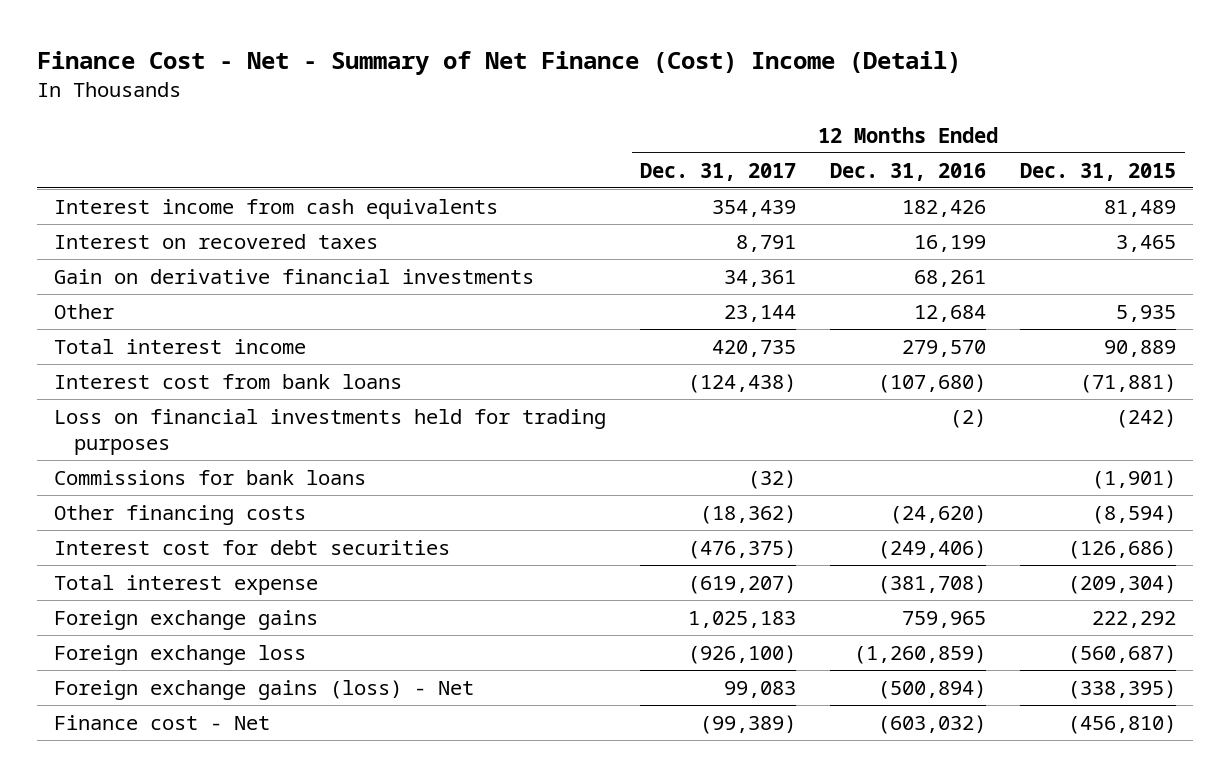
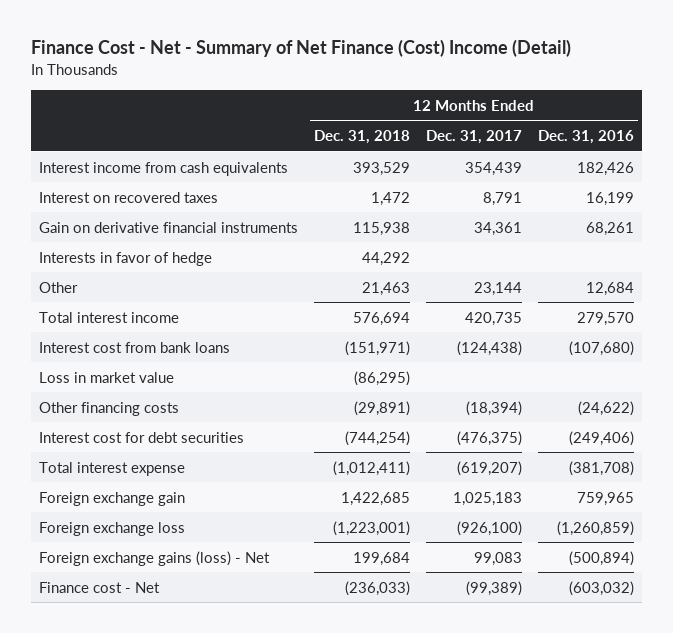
[1020,162,1177,181] Dec. 31, 2015 -> none
none -> [313,129,410,144] Dec. 31, 2018
[54,268,535,284] Gain on derivative financial investments -> [38,221,298,233] Gain on derivative financial instruments
none -> [38,251,212,266] Interests in favor of hedge
[54,408,607,456] Loss on financial investments held for trading purposes -> none
[54,469,367,485] Commissions for bank loans -> none
none -> [38,371,174,383] Loss in market value
[700,504,797,524] (18,362) -> [465,400,522,416] (18,394)
[890,504,987,524] (24,620) -> [577,400,634,416] (24,622)
[54,609,319,630] Foreign exchange gains -> [38,491,185,506] Foreign exchange gain

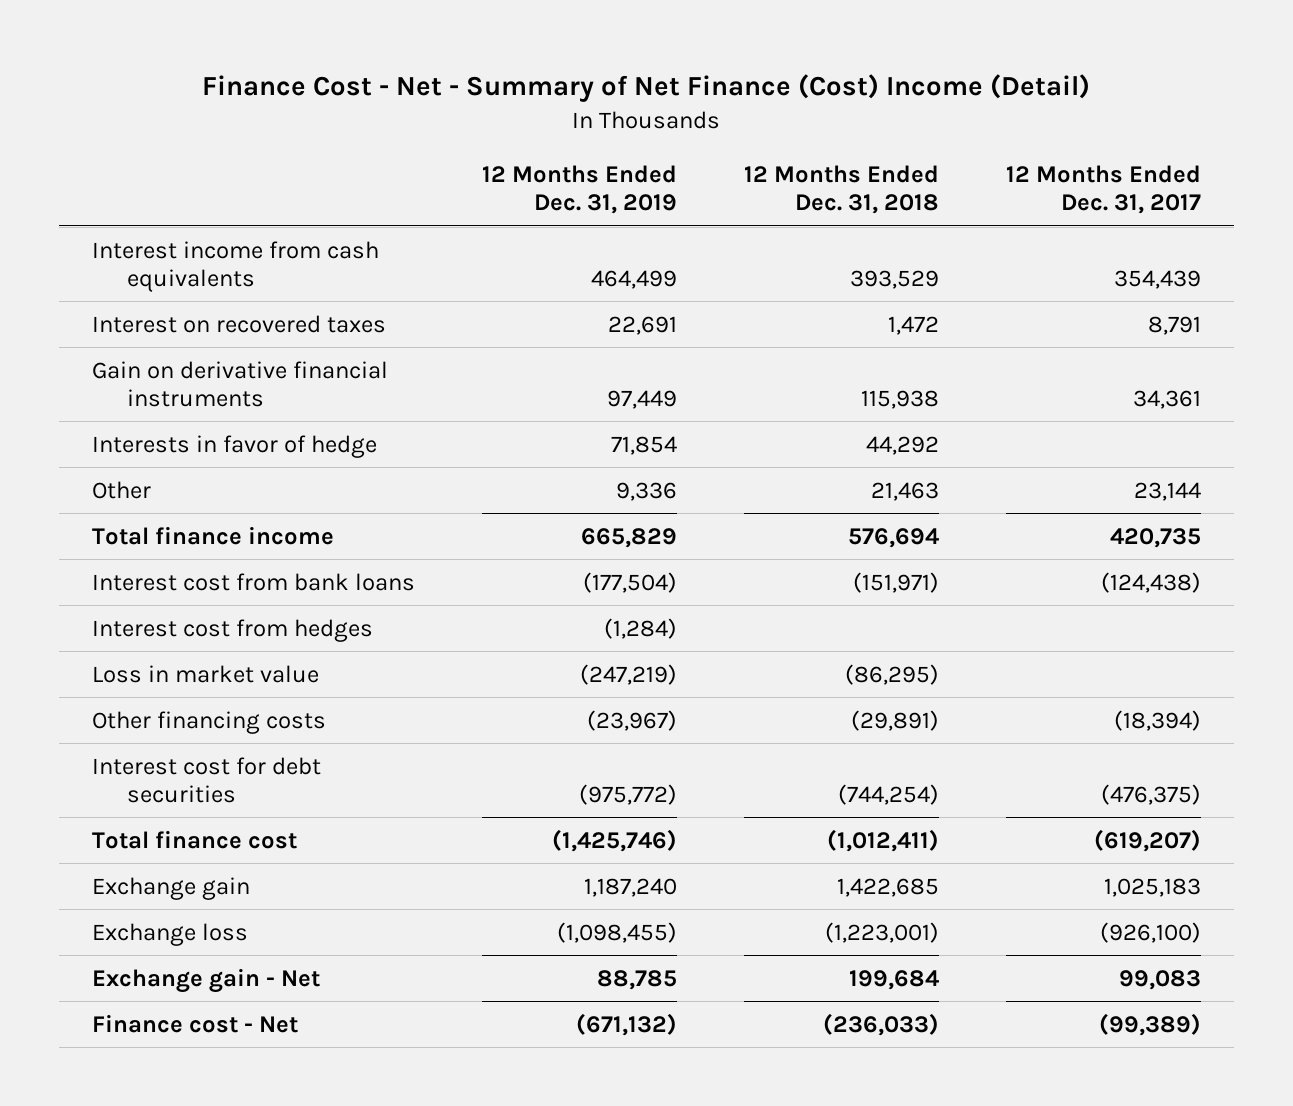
[537,129,634,144] Dec. 31, 2016 -> none
none -> [481,164,677,215] 12 Months Ended Dec. 31, 2019
[38,311,179,323] Total interest income -> [91,525,334,545] Total finance income
none -> [91,618,373,642] Interest cost from hedges
[38,461,185,476] Total interest expense -> [91,829,297,849] Total finance cost
[38,491,185,506] Foreign exchange gain -> [91,876,250,900] Exchange gain
[38,521,185,536] Foreign exchange loss -> [91,922,248,946] Exchange loss
[38,550,270,566] Foreign exchange gains (loss) - Net -> [91,967,320,993] Exchange gain - Net

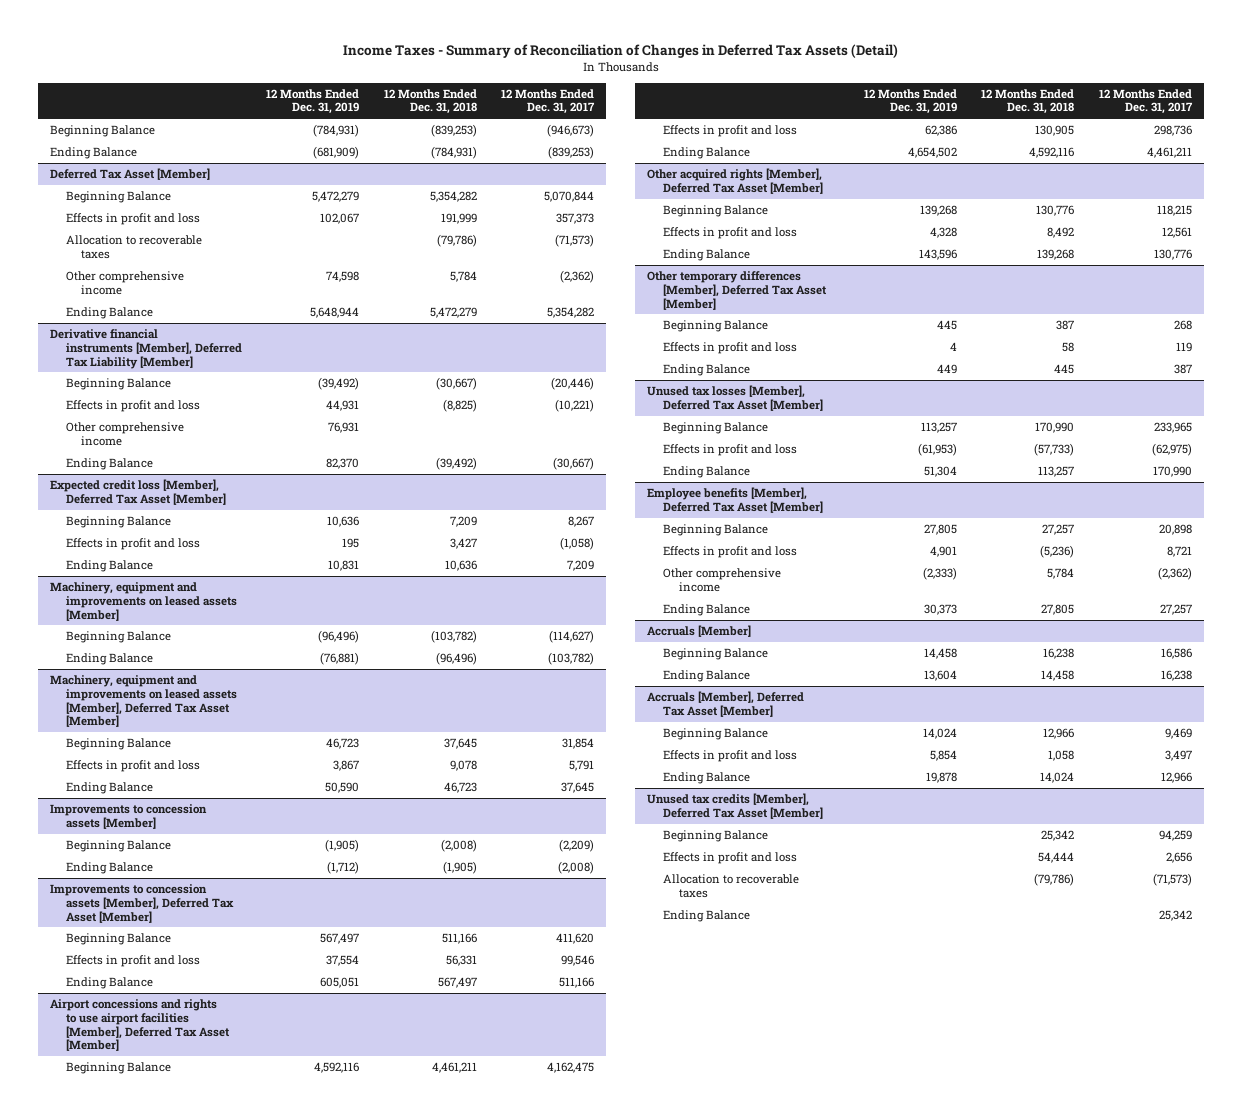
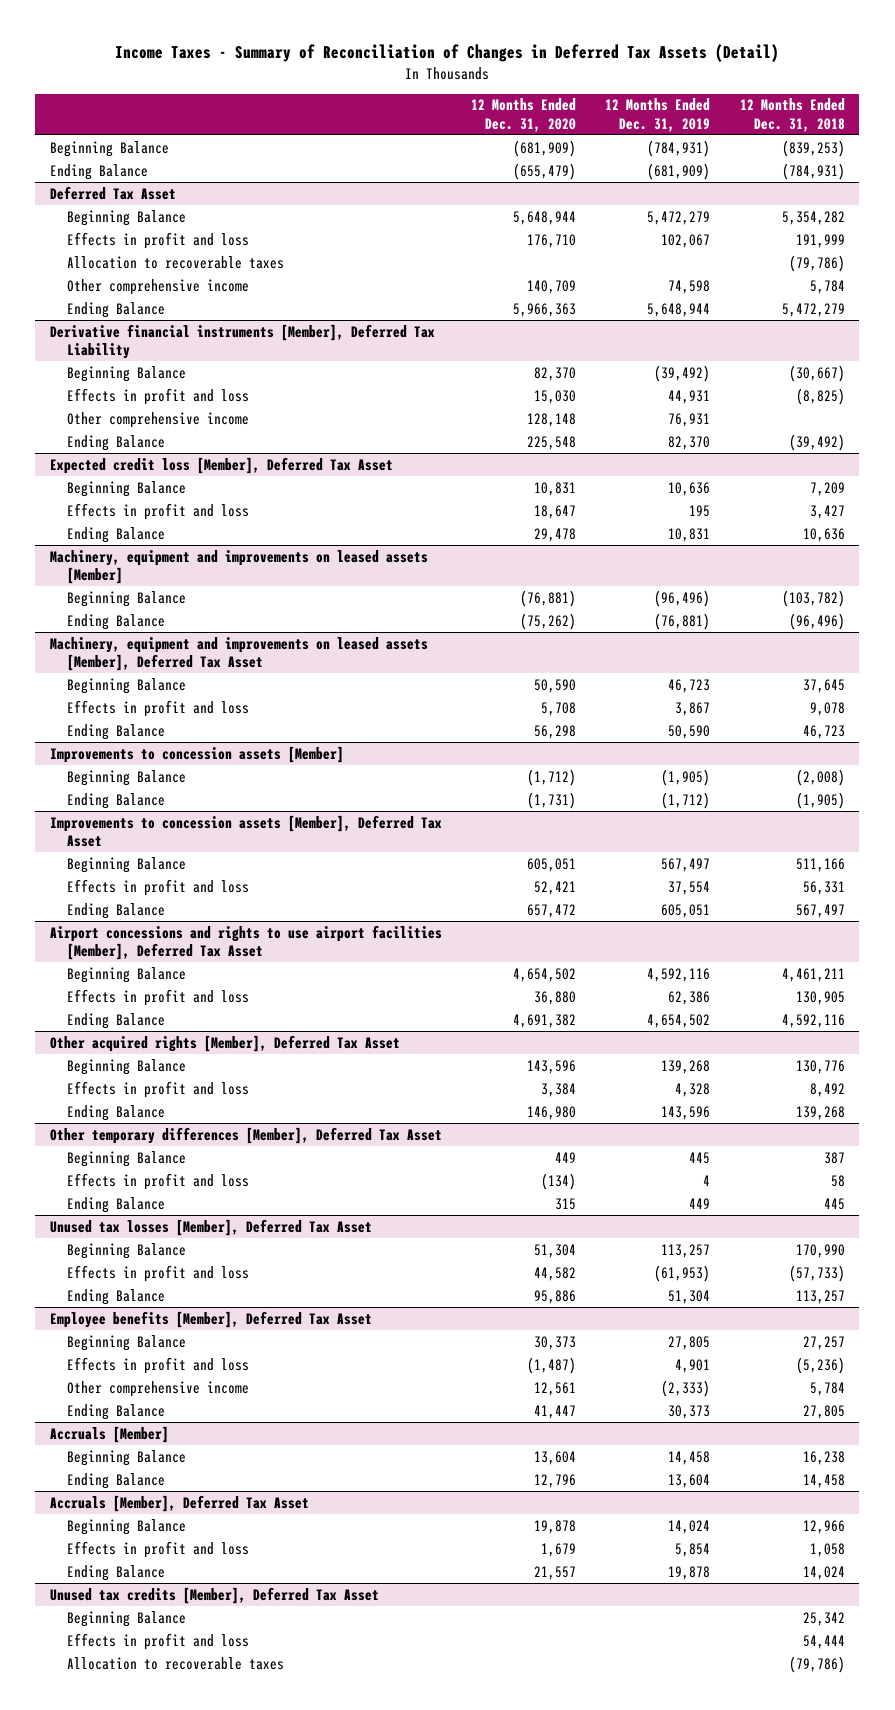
[501,88,596,115] 12 Months Ended Dec. 31, 2017 -> none
none -> [471,98,577,132] 12 Months Ended Dec. 31, 2020
[49,168,210,181] Deferred Tax Asset [Member] -> [49,185,176,200] Deferred Tax Asset
[49,329,242,369] Derivative financial instruments [Member], Deferred Tax Liability [Member] -> [49,323,435,360] Derivative financial instruments [Member], Deferred Tax Liability
[49,479,226,505] Expected credit loss [Member], Deferred Tax Asset [Member] -> [49,456,393,474] Expected credit loss [Member], Deferred Tax Asset
[49,675,237,728] Machinery, equipment and improvements on leased assets [Member], Deferred Tax Asset [Member] -> [49,636,428,672] Machinery, equipment and improvements on leased assets [Member], Deferred Tax Asset
[49,884,234,923] Improvements to concession assets [Member], Deferred Tax Asset [Member] -> [49,814,442,848] Improvements to concession assets [Member], Deferred Tax Asset
[49,999,230,1052] Airport concessions and rights to use airport facilities [Member], Deferred Tax Asset [Member] -> [49,924,442,961] Airport concessions and rights to use airport facilities [Member], Deferred Tax Asset
[647,168,824,194] Other acquired rights [Member], Deferred Tax Asset [Member] -> [49,1034,400,1052] Other acquired rights [Member], Deferred Tax Asset
[647,271,828,310] Other temporary differences [Member], Deferred Tax Asset [Member] -> [49,1126,442,1144] Other temporary differences [Member], Deferred Tax Asset
[647,385,824,411] Unused tax losses [Member], Deferred Tax Asset [Member] -> [49,1218,372,1236] Unused tax losses [Member], Deferred Tax Asset
[647,487,824,513] Employee benefits [Member], Deferred Tax Asset [Member] -> [49,1310,372,1328] Employee benefits [Member], Deferred Tax Asset
[647,691,805,717] Accruals [Member], Deferred Tax Asset [Member] -> [49,1494,309,1512] Accruals [Member], Deferred Tax Asset
[647,793,824,819] Unused tax credits [Member], Deferred Tax Asset [Member] -> [49,1586,379,1604] Unused tax credits [Member], Deferred Tax Asset
[663,910,751,923] Ending Balance -> none

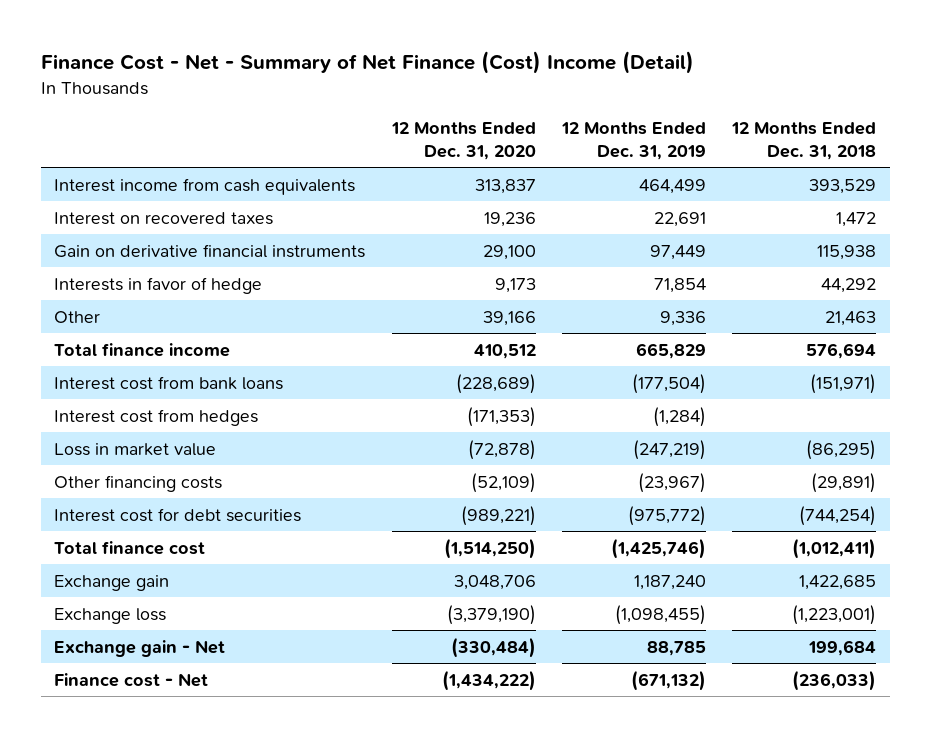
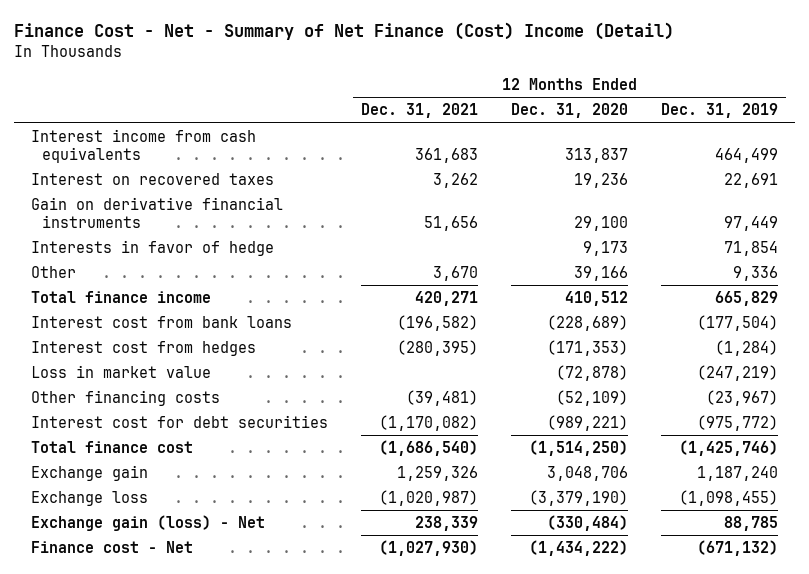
[731,122,877,160] 12 Months Ended Dec. 31, 2018 -> none
none -> [361,103,479,119] Dec. 31, 2021
[54,639,226,657] Exchange gain - Net -> [31,515,266,532] Exchange gain (loss) - Net

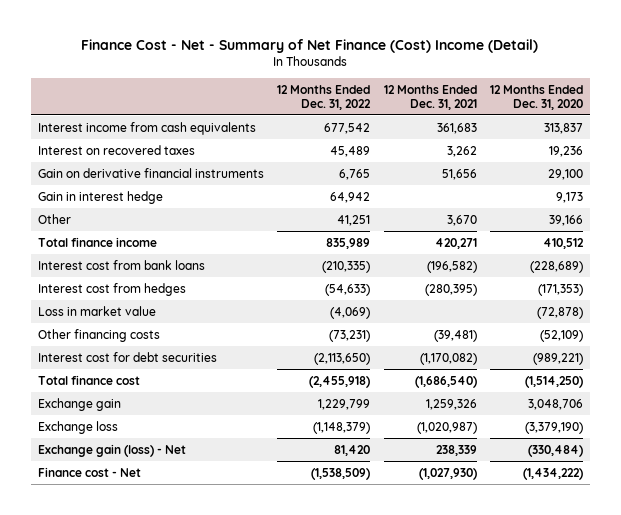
[661,103,779,119] Dec. 31, 2019 -> none
none -> [277,84,372,110] 12 Months Ended Dec. 31, 2022
[31,240,275,257] Interests in favor of hedge -> [37,190,163,204] Gain in interest hedge

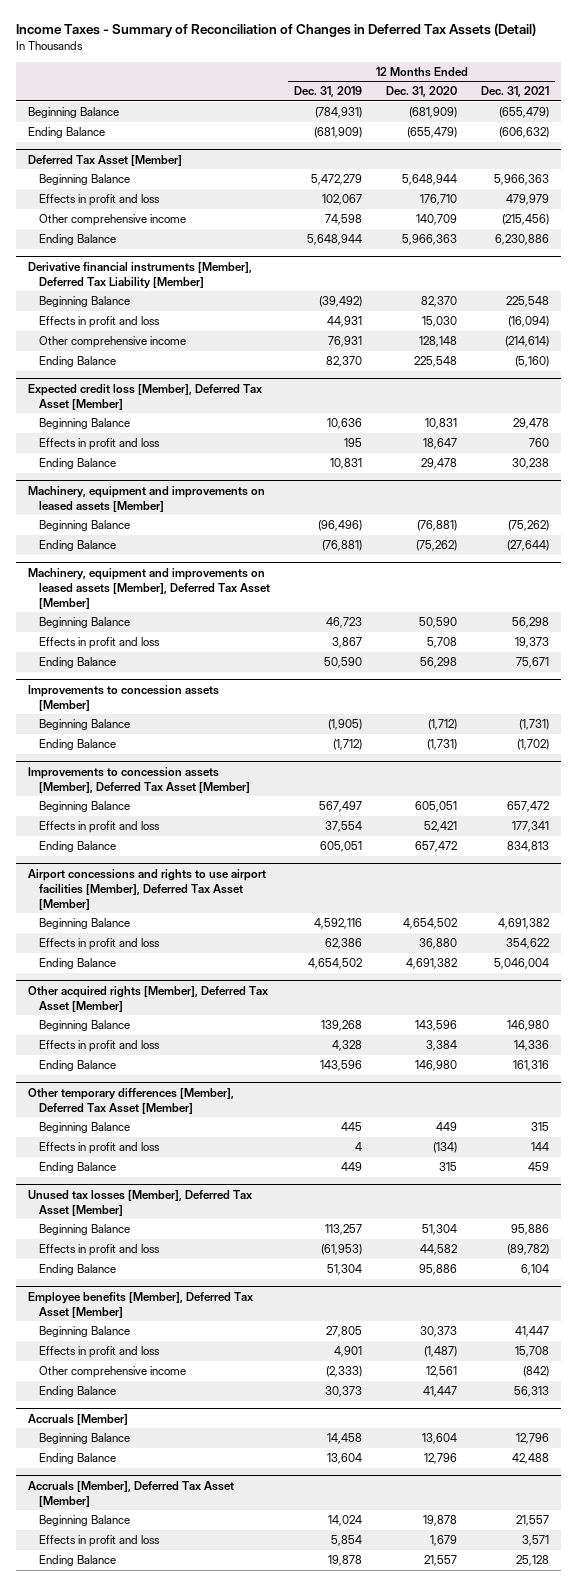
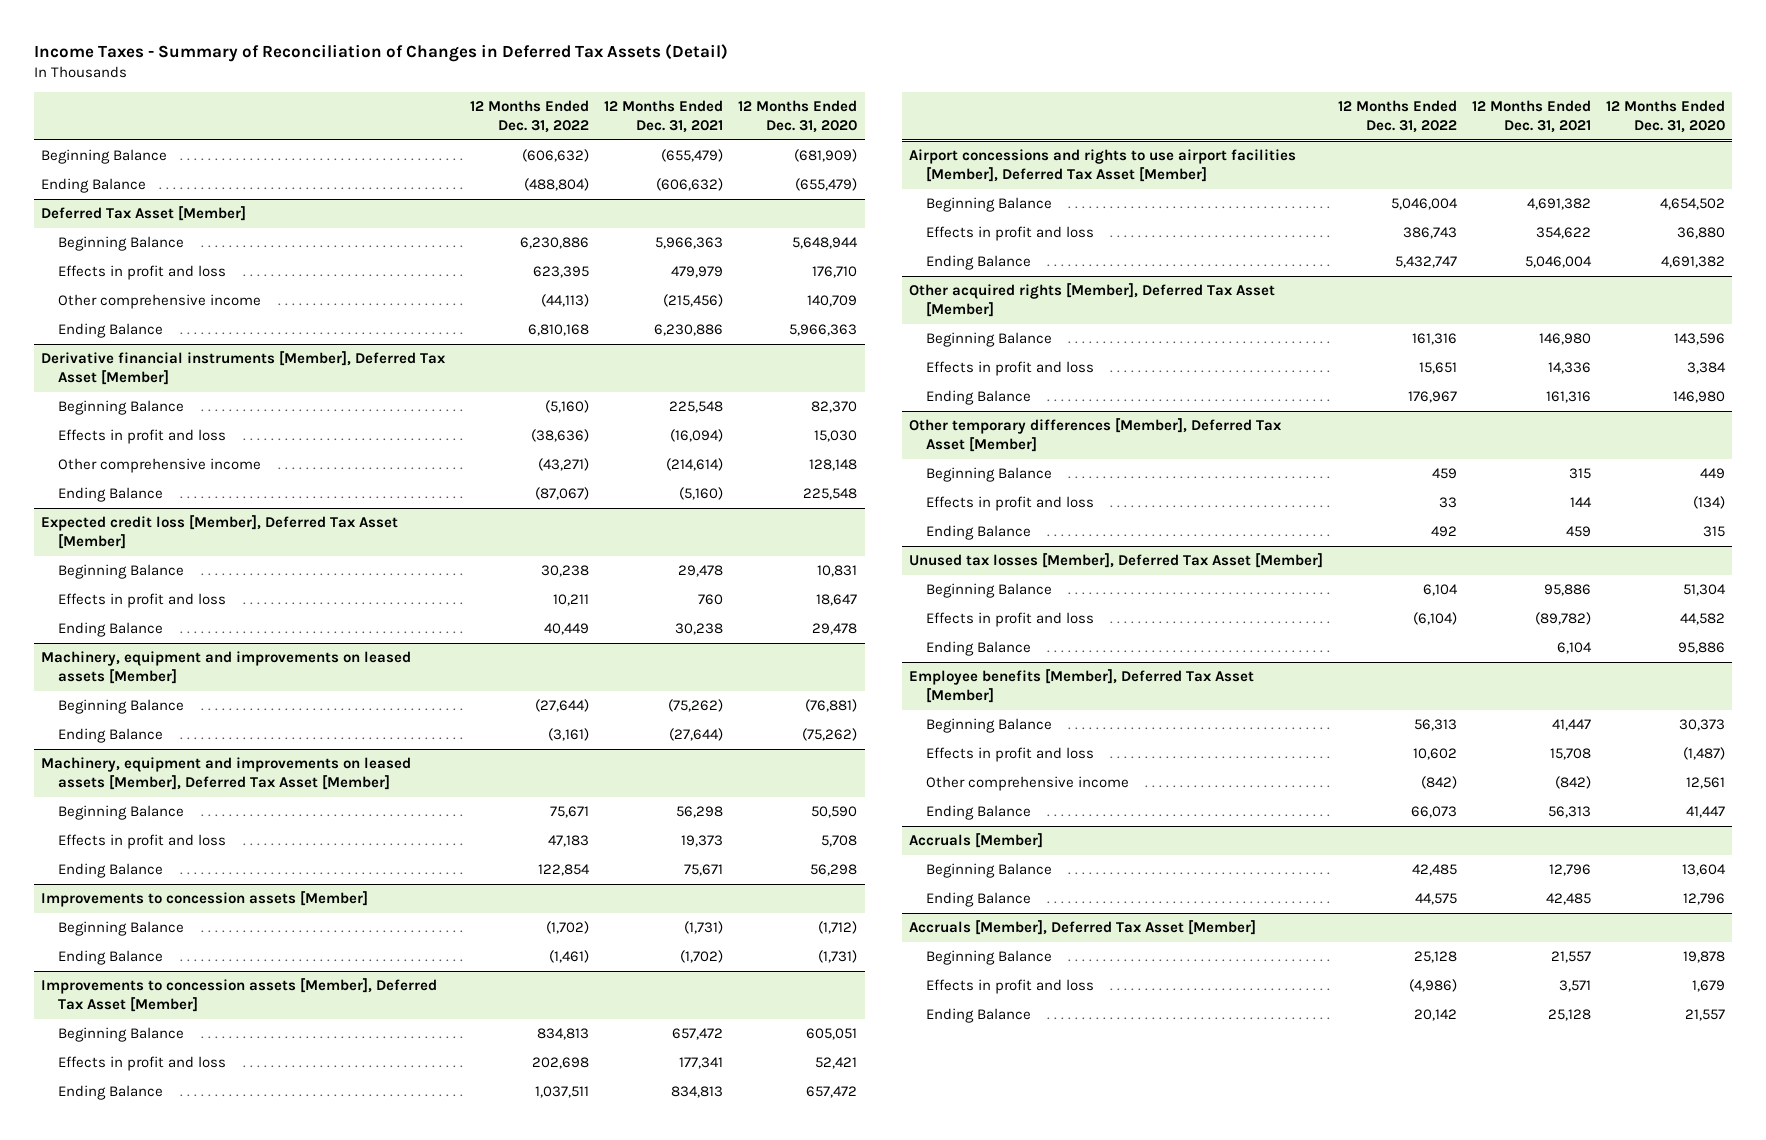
[294,86,363,98] Dec. 31, 2019 -> none
none -> [470,99,590,134] 12 Months Ended Dec. 31, 2022
[27,261,252,289] Derivative financial instruments [Member], Deferred Tax Liability [Member] -> [41,350,447,386] Derivative financial instruments [Member], Deferred Tax Asset [Member]
[512,1453,550,1465] 42,488 -> [1545,892,1591,905] 42,485

